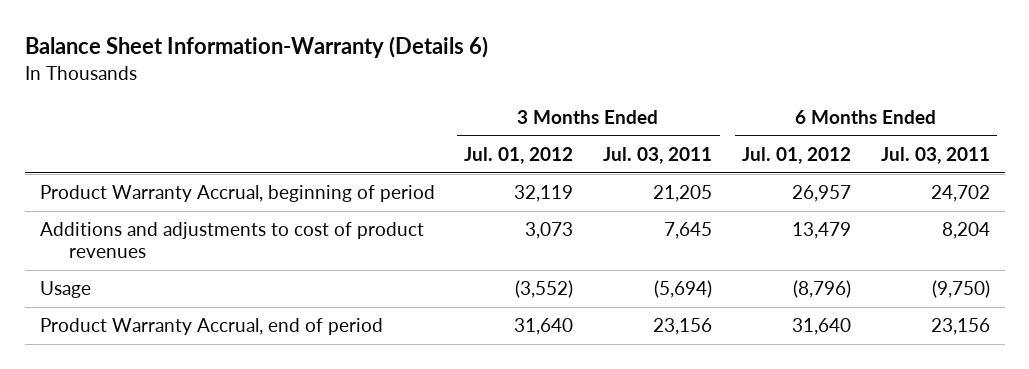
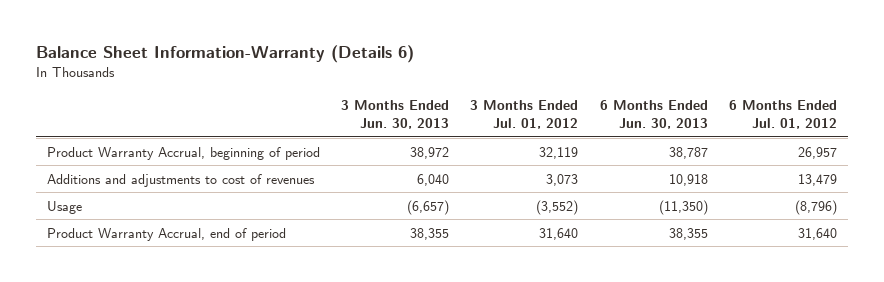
[603,147,713,165] Jul. 03, 2011 -> none
[880,147,990,165] Jul. 03, 2011 -> none
none -> [341,99,450,129] 3 Months Ended Jun. 30, 2013
none -> [599,99,708,129] 6 Months Ended Jun. 30, 2013
[39,222,424,259] Additions and adjustments to cost of product revenues -> [46,173,315,187] Additions and adjustments to cost of revenues

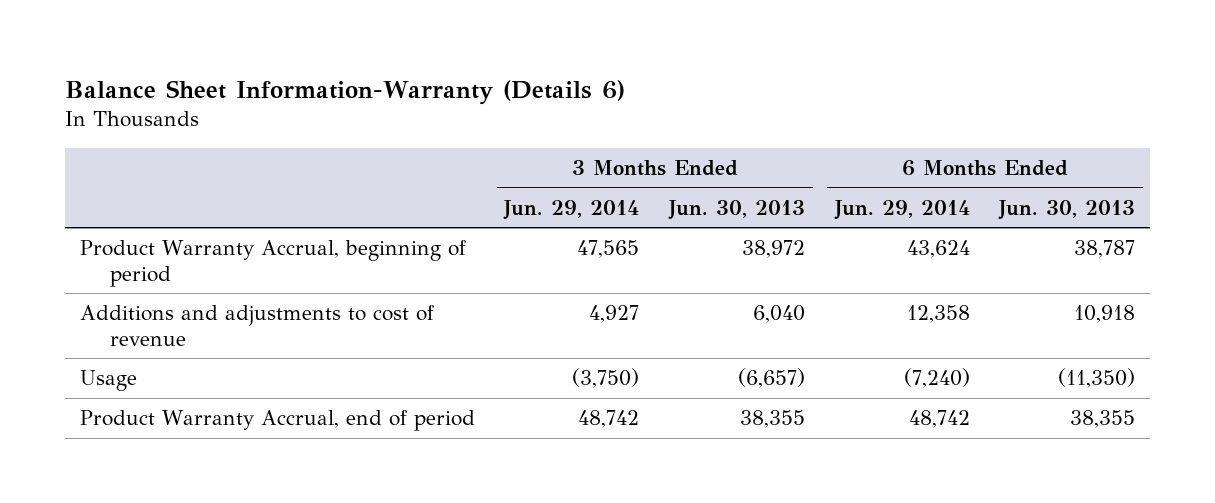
[470,99,579,129] 3 Months Ended Jul. 01, 2012 -> none
[729,99,838,129] 6 Months Ended Jul. 01, 2012 -> none
none -> [503,199,640,220] Jun. 29, 2014
none -> [833,199,970,220] Jun. 29, 2014
[46,173,315,187] Additions and adjustments to cost of revenues -> [79,305,435,346] Additions and adjustments to cost of revenue

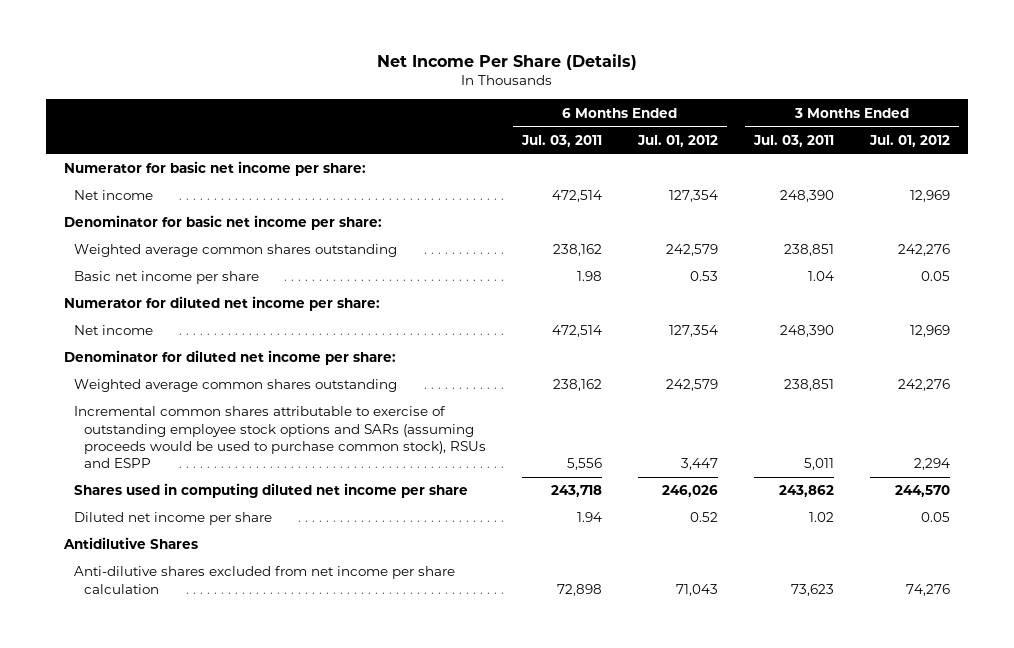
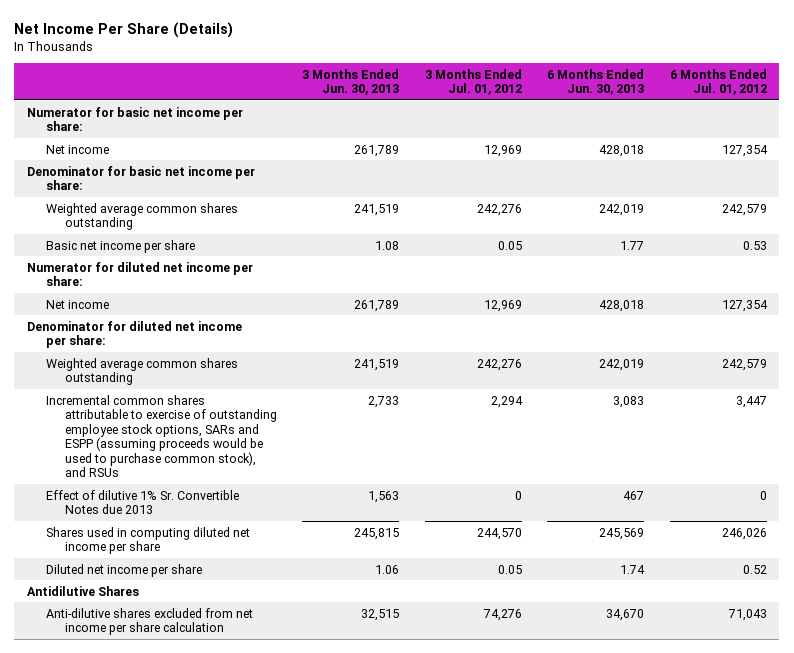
[520,134,602,147] Jul. 03, 2011 -> none
[753,134,835,147] Jul. 03, 2011 -> none
none -> [302,68,400,96] 3 Months Ended Jun. 30, 2013
none -> [547,68,645,96] 6 Months Ended Jun. 30, 2013
[73,406,486,469] Incremental common shares attributable to exercise of outstanding employee stock options and SARs (assuming proceeds would be used to purchase common stock), RSUs and ESPP -> [45,394,277,478] Incremental common shares attributable to exercise of outstanding employee stock options, SARs and ESPP (assuming proceeds would be used to purchase common stock), and RSUs
none -> [45,489,239,515] Effect of dilutive 1% Sr. Convertible Notes due 2013

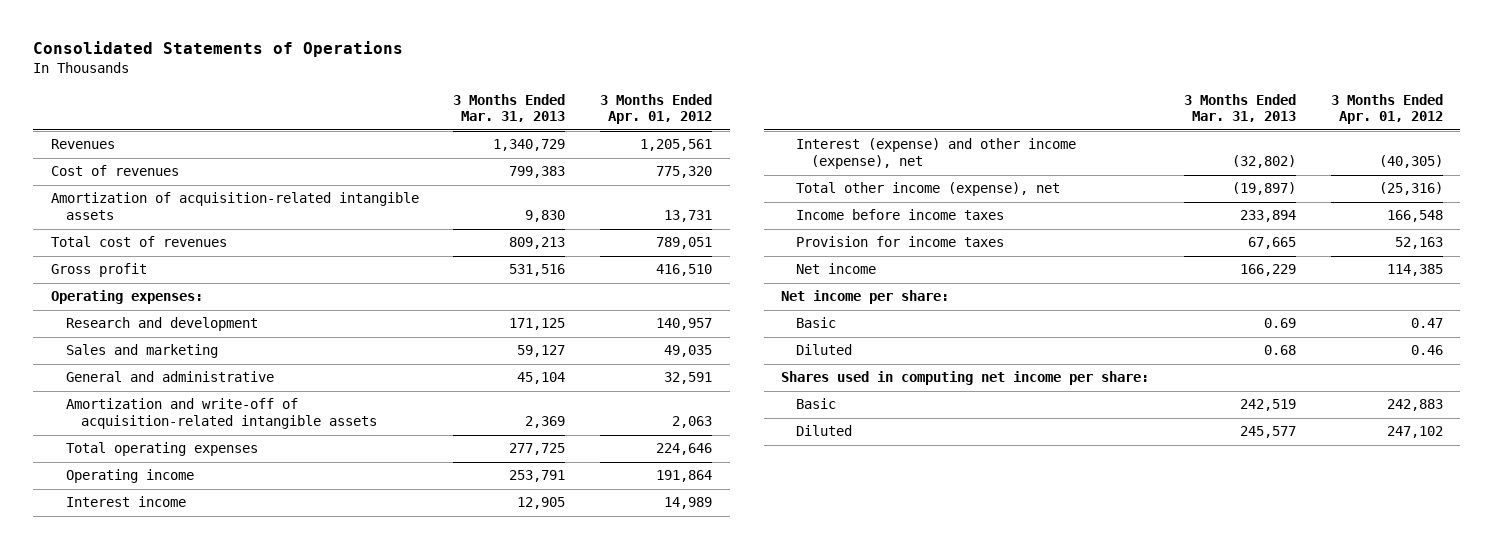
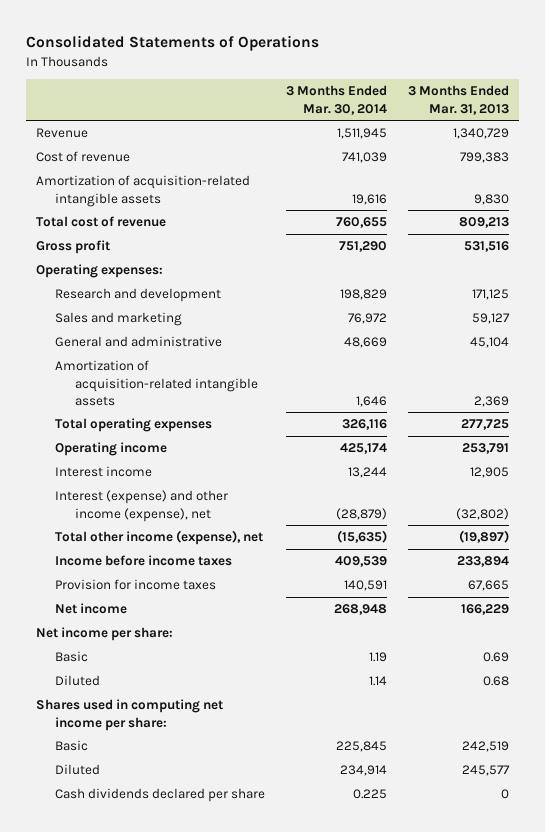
[600,93,713,125] 3 Months Ended Apr. 01, 2012 -> none
none -> [286,85,388,115] 3 Months Ended Mar. 30, 2014
[50,139,115,150] Revenues -> [36,128,89,139] Revenue
[50,165,179,177] Cost of revenues -> [36,151,131,163] Cost of revenue
[50,236,227,248] Total cost of revenues -> [36,216,167,228] Total cost of revenue
[65,398,377,429] Amortization and write-off of acquisition-related intangible assets -> [55,360,258,406] Amortization of acquisition-related intangible assets
none -> [55,788,266,803] Cash dividends declared per share

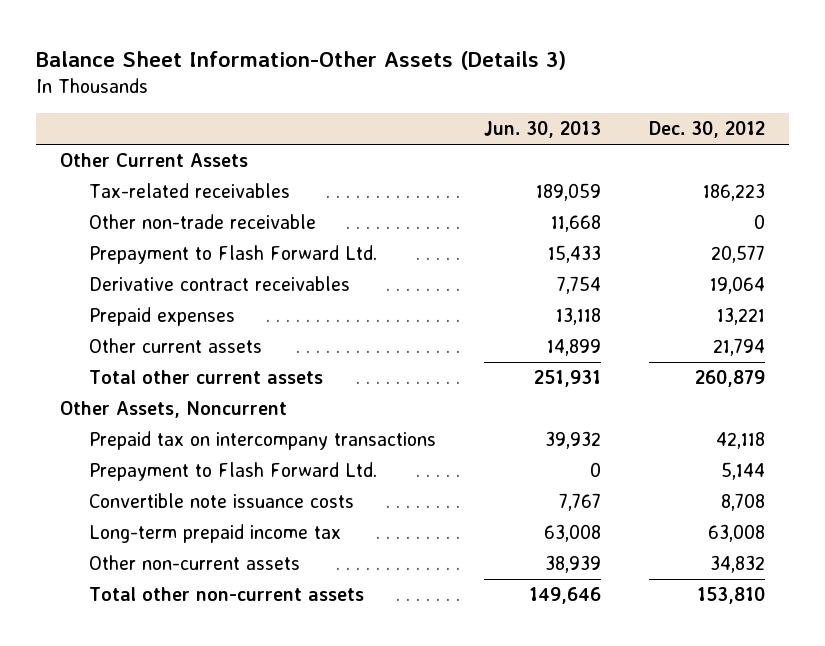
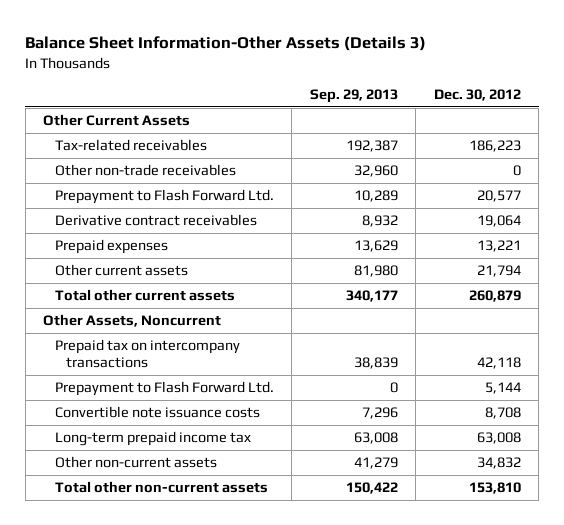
[484,121,602,139] Jun. 30, 2013 -> none
none -> [309,89,398,104] Sep. 29, 2013
[89,214,317,230] Other non-trade receivable -> [54,164,236,177] Other non-trade receivables

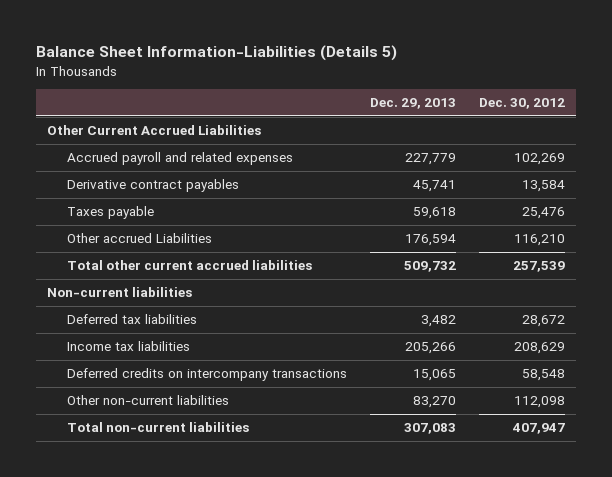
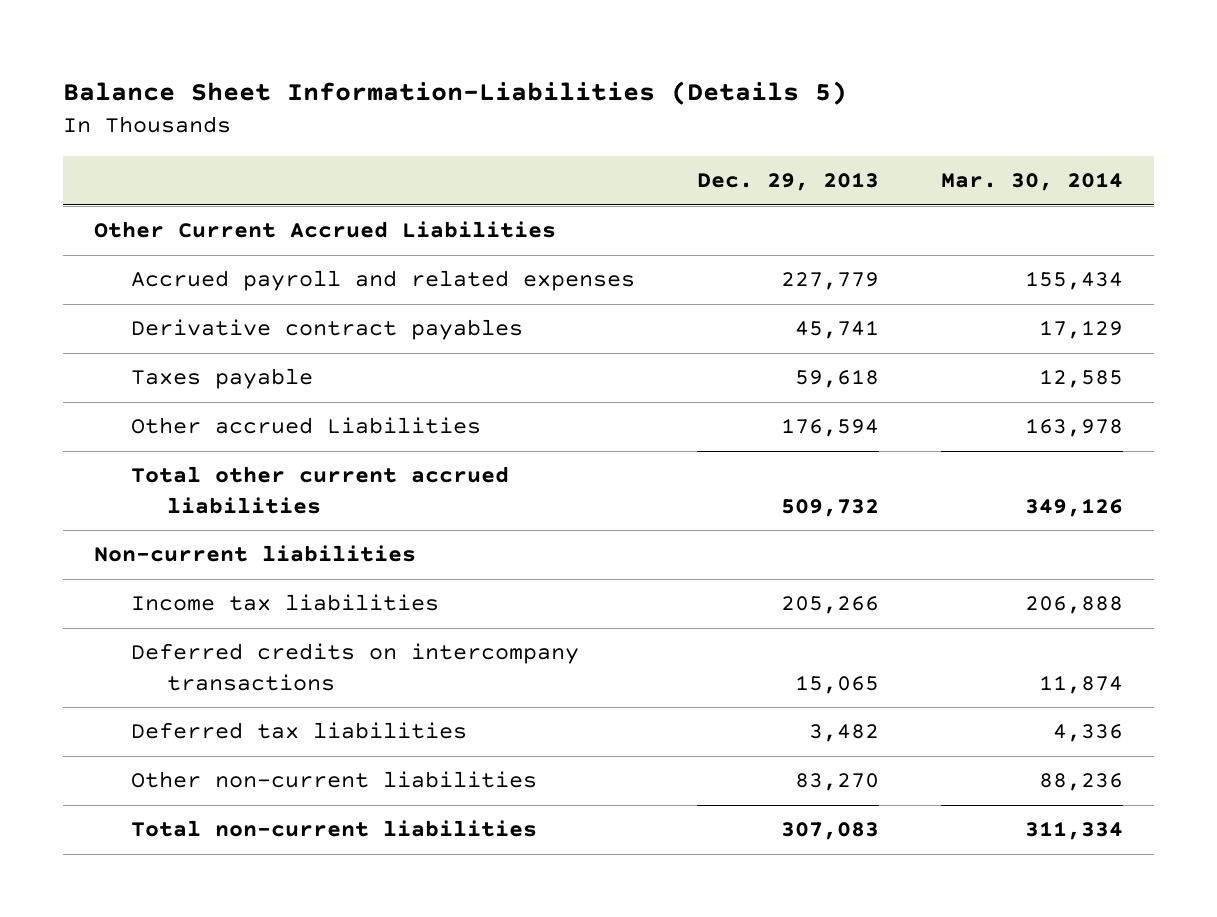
[478,98,565,110] Dec. 30, 2012 -> none
none -> [940,172,1123,192] Mar. 30, 2014
[67,314,198,325] Deferred tax liabilities -> [130,722,467,740] Deferred tax liabilities

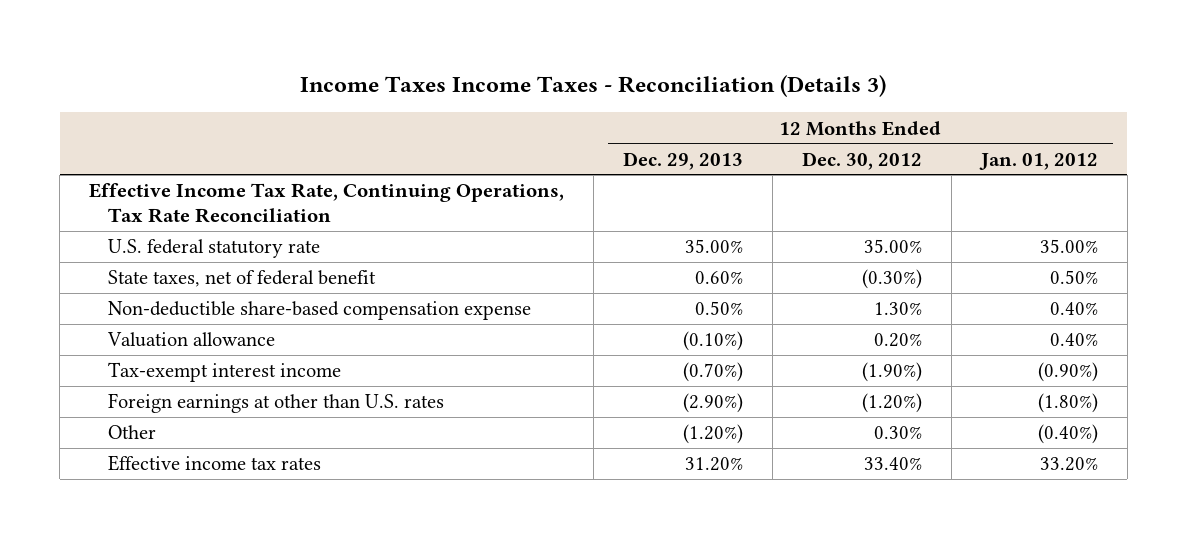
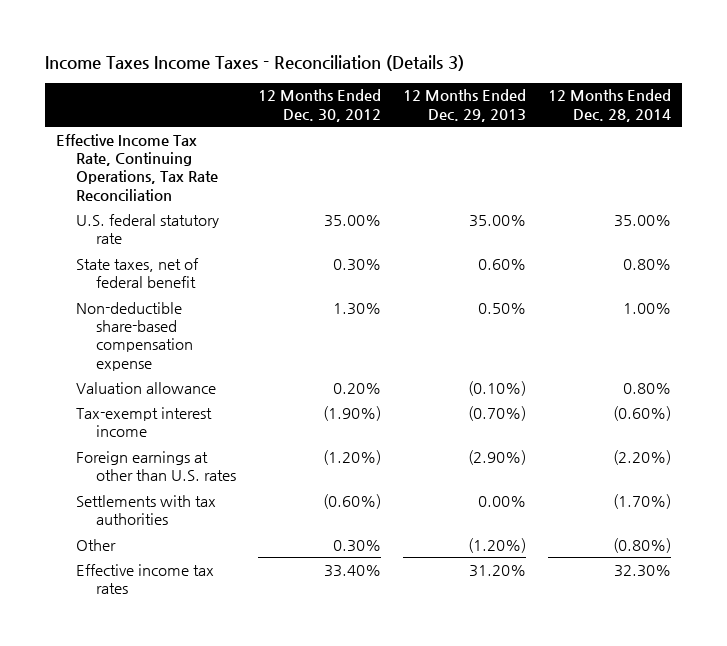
[978,152,1098,170] Jan. 01, 2012 -> none
none -> [547,89,671,122] 12 Months Ended Dec. 28, 2014
[861,269,922,290] (0.30%) -> [332,258,381,271] 0.30%
none -> [76,494,217,526] Settlements with tax authorities

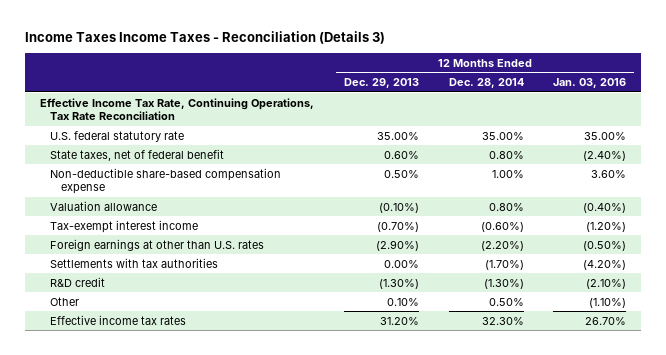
[257,89,381,122] 12 Months Ended Dec. 30, 2012 -> none
none -> [553,78,627,89] Jan. 03, 2016
none -> [50,276,106,287] R&D credit
[467,537,526,553] (1.20%) -> [386,297,419,306] 0.10%
[612,537,671,553] (0.80%) -> [488,297,524,306] 0.50%

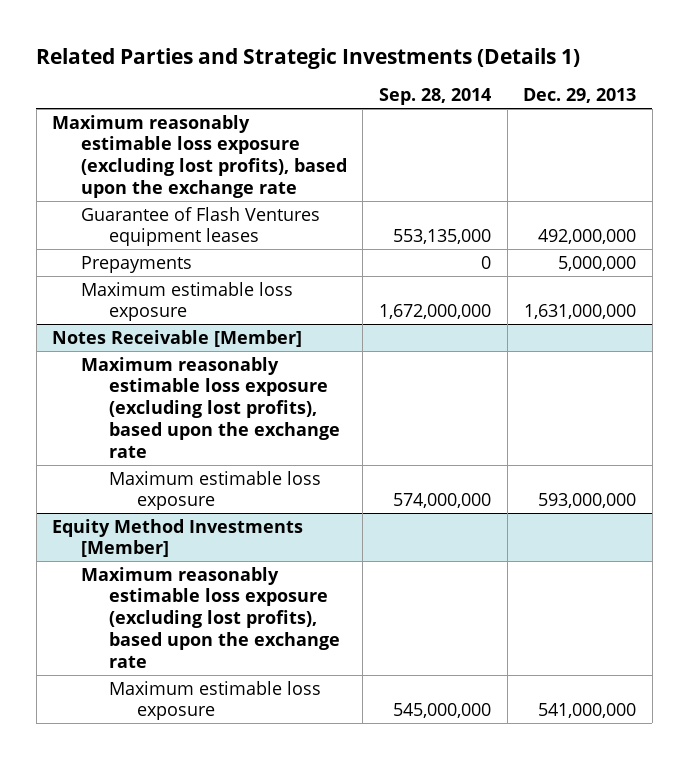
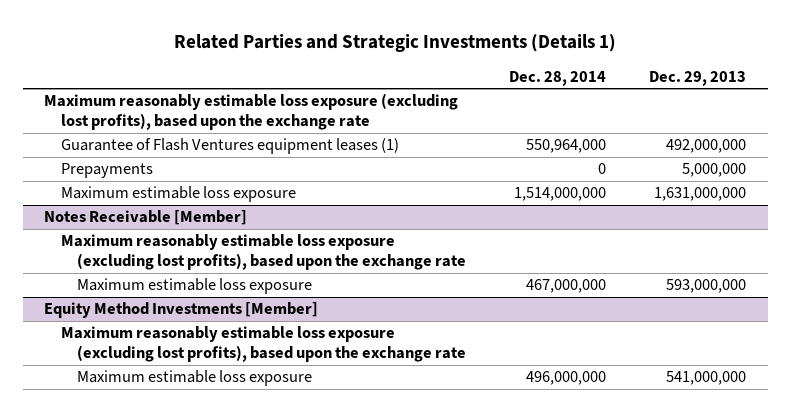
[378,88,491,106] Sep. 28, 2014 -> none
none -> [509,70,607,86] Dec. 28, 2014
[80,206,320,247] Guarantee of Flash Ventures equipment leases -> [60,138,399,155] Guarantee of Flash Ventures equipment leases (1)

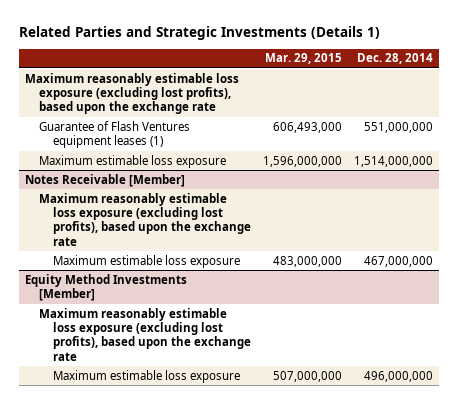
[649,70,747,86] Dec. 29, 2013 -> none
none -> [264,53,342,65] Mar. 29, 2015
[60,163,153,179] Prepayments -> none
[526,139,607,154] 550,964,000 -> [363,121,433,133] 551,000,000

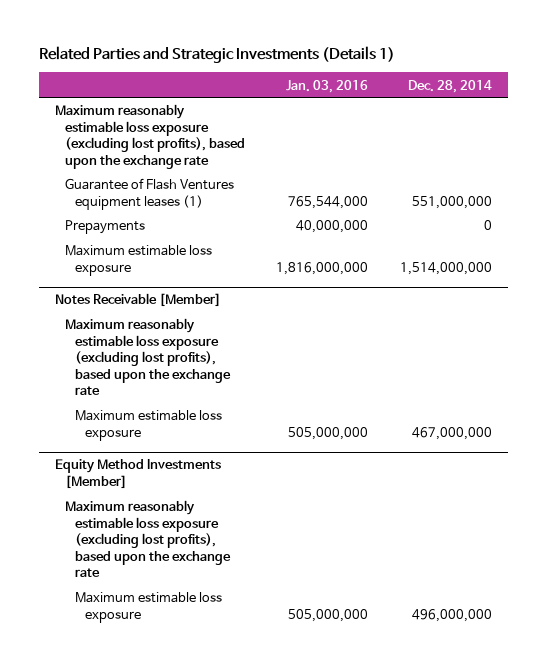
[264,53,342,65] Mar. 29, 2015 -> none
none -> [286,79,369,93] Jan. 03, 2016
none -> [64,220,145,235] Prepayments

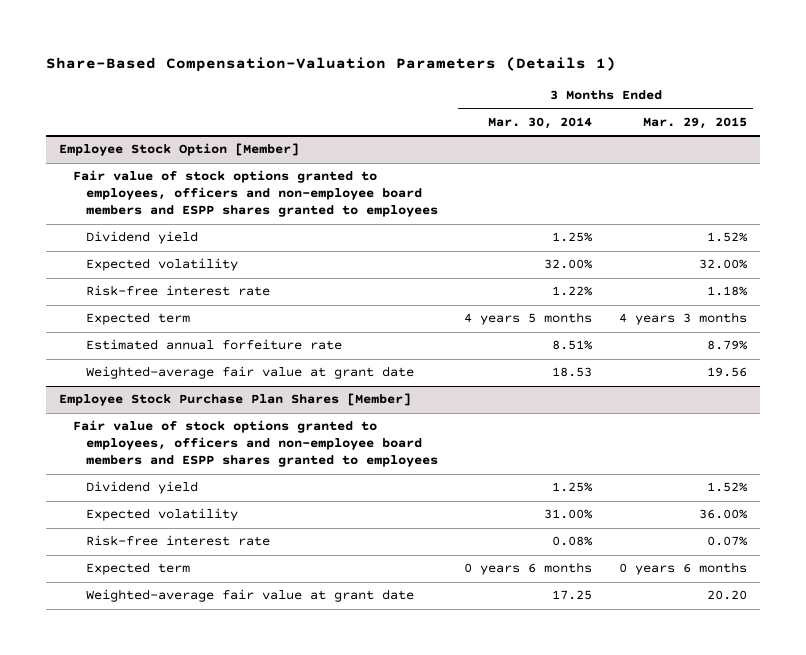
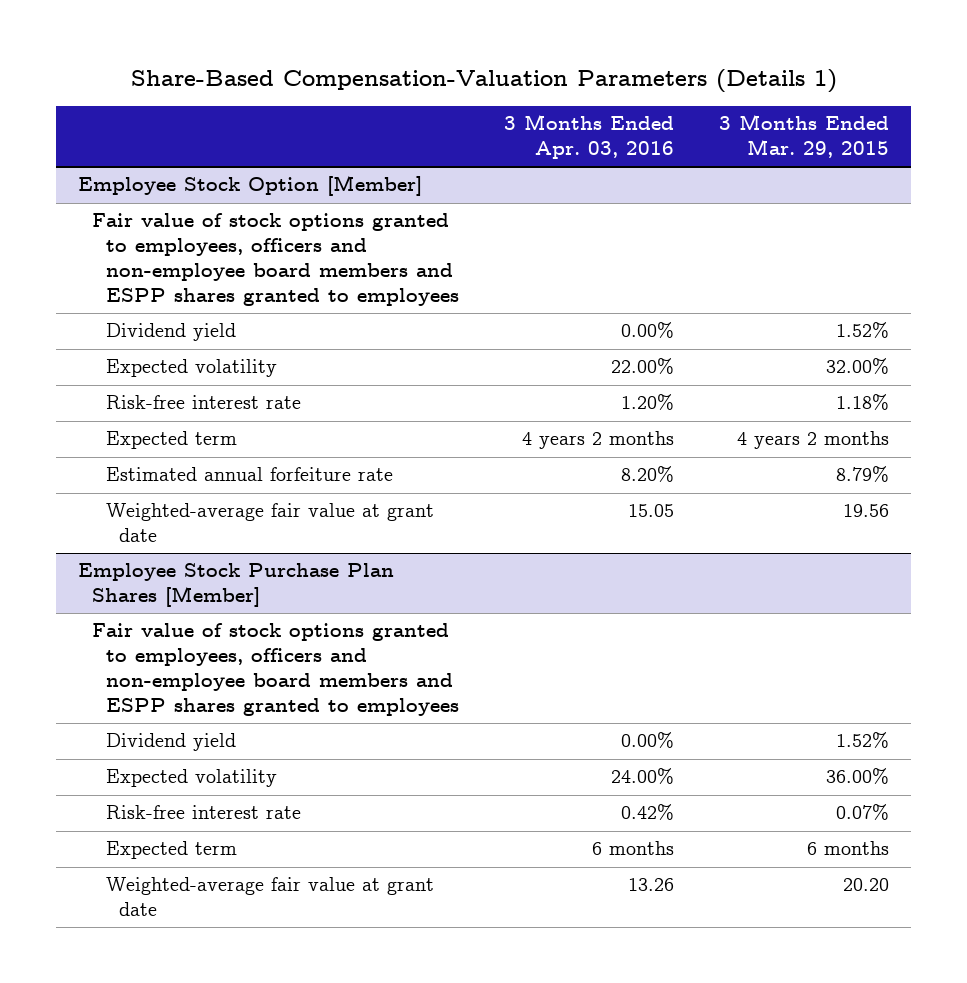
[488,116,593,129] Mar. 30, 2014 -> none
none -> [503,114,674,159] 3 Months Ended Apr. 03, 2016
[618,312,747,326] 4 years 3 months -> [736,431,889,450] 4 years 2 months
[618,562,747,576] 0 years 6 months -> [806,841,889,856] 6 months

